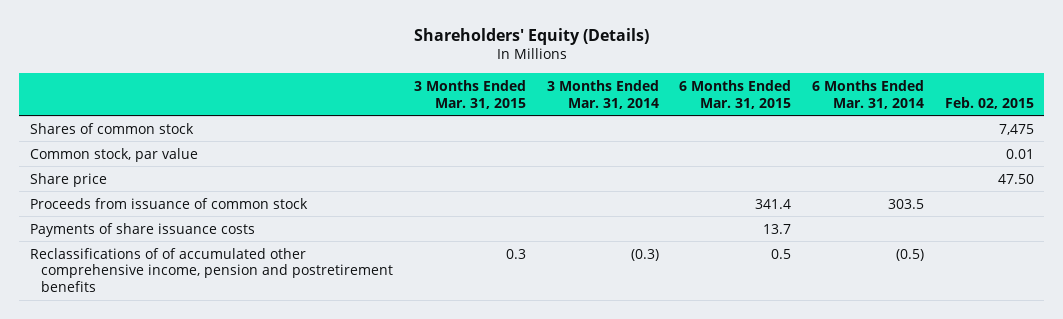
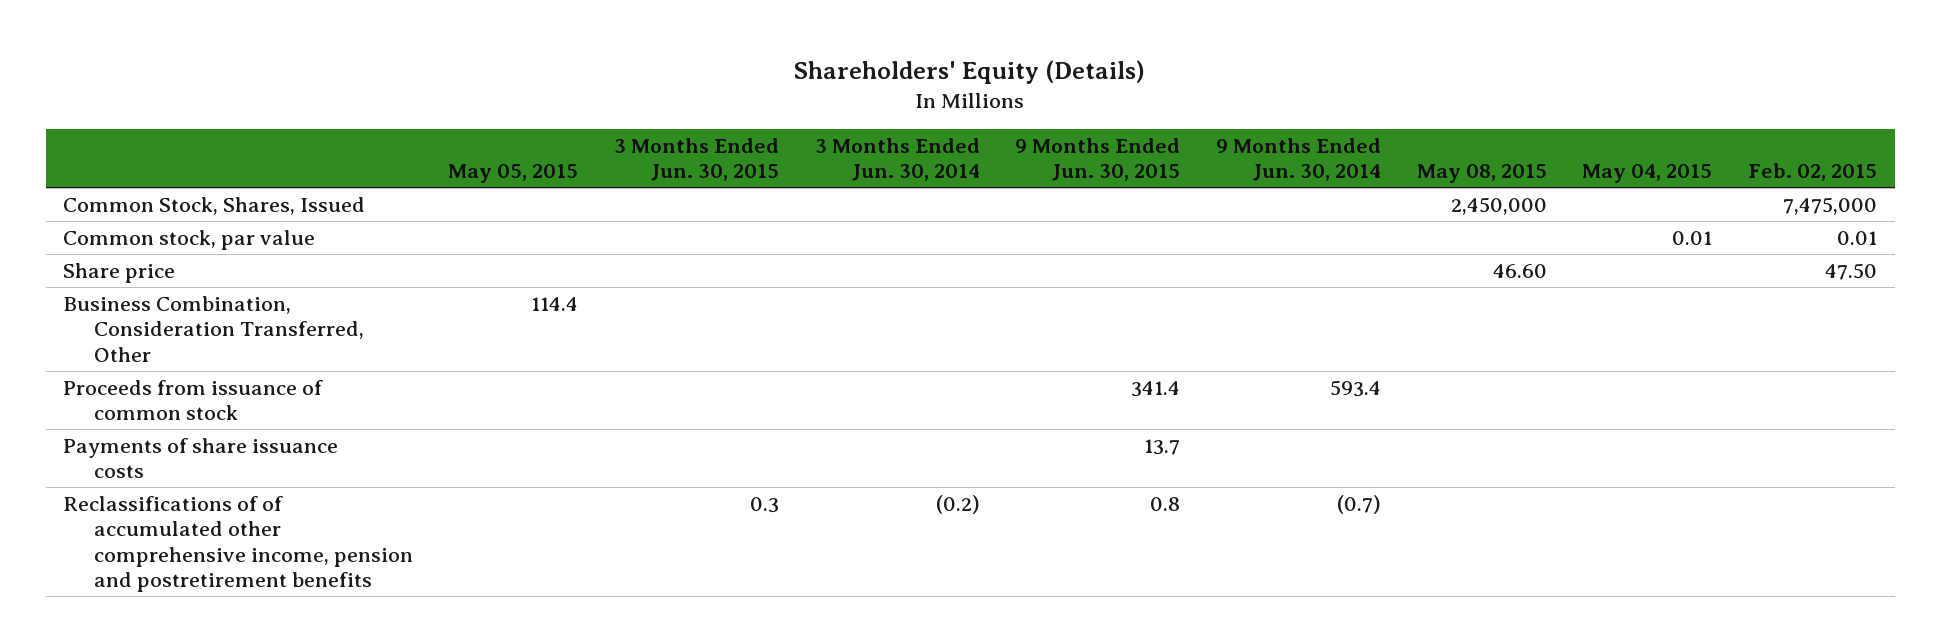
[414,79,527,109] 3 Months Ended Mar. 31, 2015 -> none
[546,79,659,109] 3 Months Ended Mar. 31, 2014 -> none
[679,79,792,109] 6 Months Ended Mar. 31, 2015 -> none
[811,79,924,109] 6 Months Ended Mar. 31, 2014 -> none
none -> [448,164,579,184] May 05, 2015
none -> [613,137,779,182] 3 Months Ended Jun. 30, 2015
none -> [814,137,980,182] 3 Months Ended Jun. 30, 2014
none -> [1015,137,1181,182] 9 Months Ended Jun. 30, 2015
none -> [1215,137,1381,182] 9 Months Ended Jun. 30, 2014
none -> [1416,164,1547,184] May 08, 2015
none -> [1582,164,1713,184] May 04, 2015
[29,122,194,134] Shares of common stock -> [63,196,366,215] Common Stock, Shares, Issued
[998,123,1034,135] 7,475 -> [1782,196,1877,215] 7,475,000
none -> [63,295,364,362] Business Combination, Consideration Transferred, Other

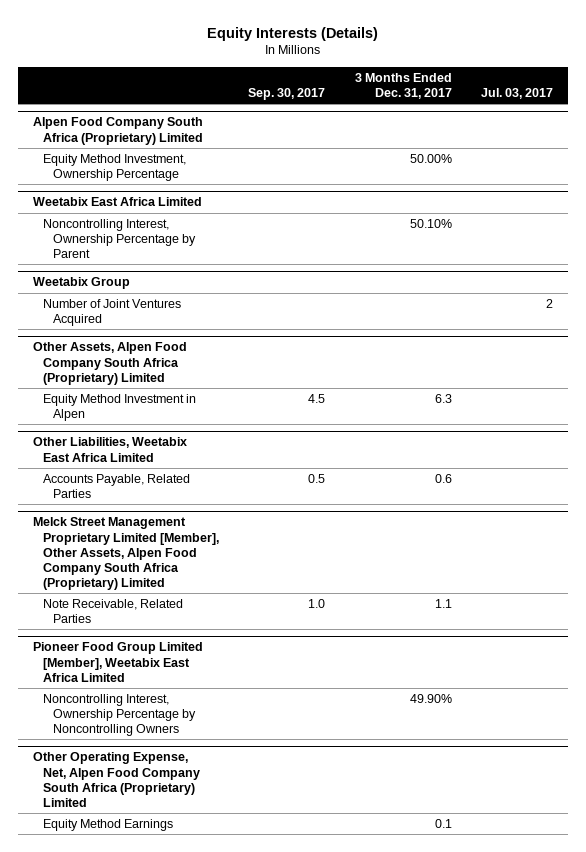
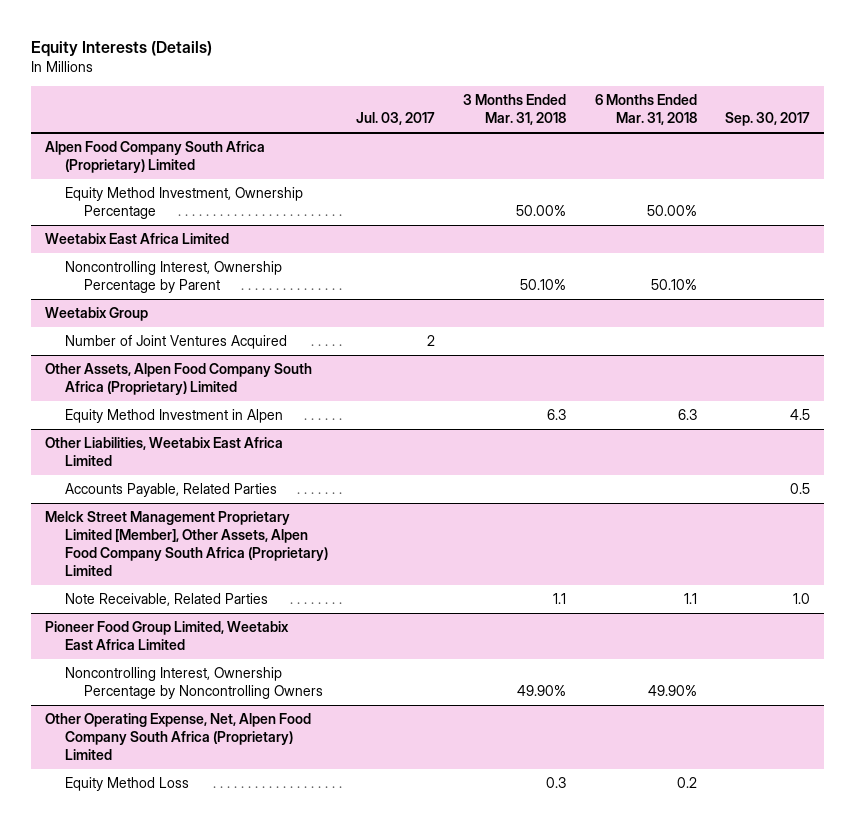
[354,72,452,99] 3 Months Ended Dec. 31, 2017 -> none
none -> [463,94,567,126] 3 Months Ended Mar. 31, 2018
none -> [594,94,697,126] 6 Months Ended Mar. 31, 2018
[32,642,203,682] Pioneer Food Group Limited [Member], Weetabix East Africa Limited -> [45,621,290,651] Pioneer Food Group Limited, Weetabix East Africa Limited
[42,818,173,831] Equity Method Earnings -> [64,777,189,792] Equity Method Loss

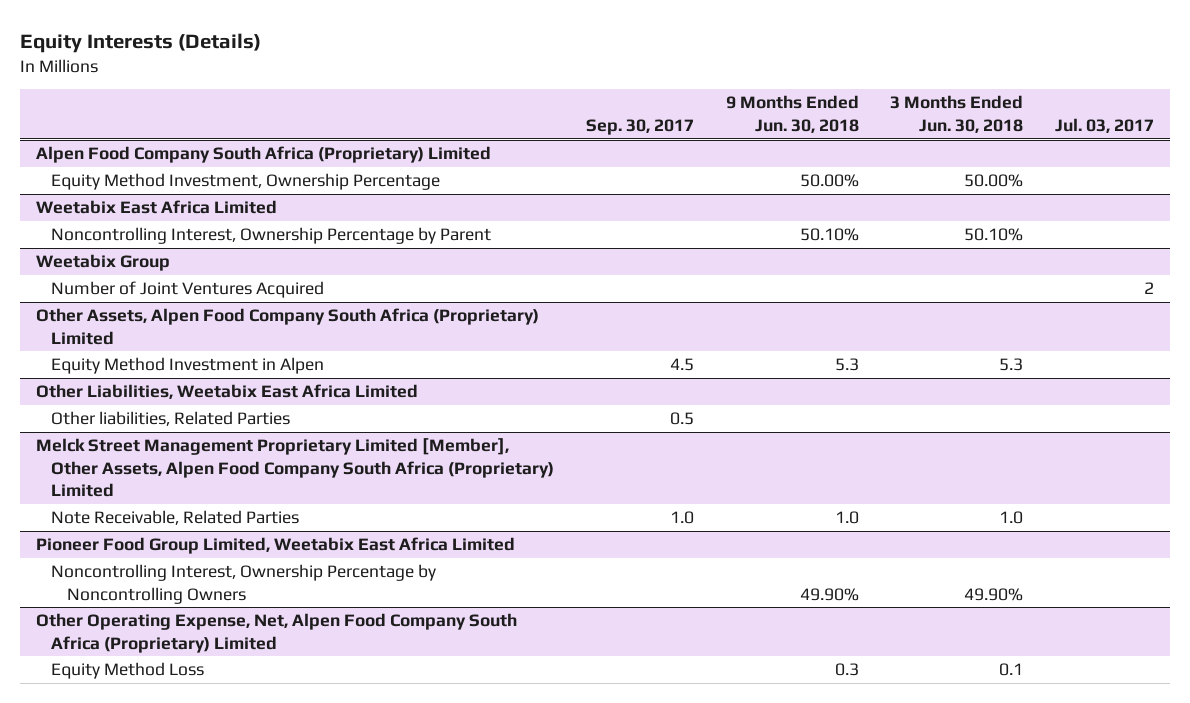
[463,94,567,126] 3 Months Ended Mar. 31, 2018 -> none
[594,94,697,126] 6 Months Ended Mar. 31, 2018 -> none
none -> [725,95,859,133] 9 Months Ended Jun. 30, 2018
none -> [890,95,1024,133] 3 Months Ended Jun. 30, 2018
[64,483,277,498] Accounts Payable, Related Parties -> none
none -> [51,411,291,427] Other liabilities, Related Parties

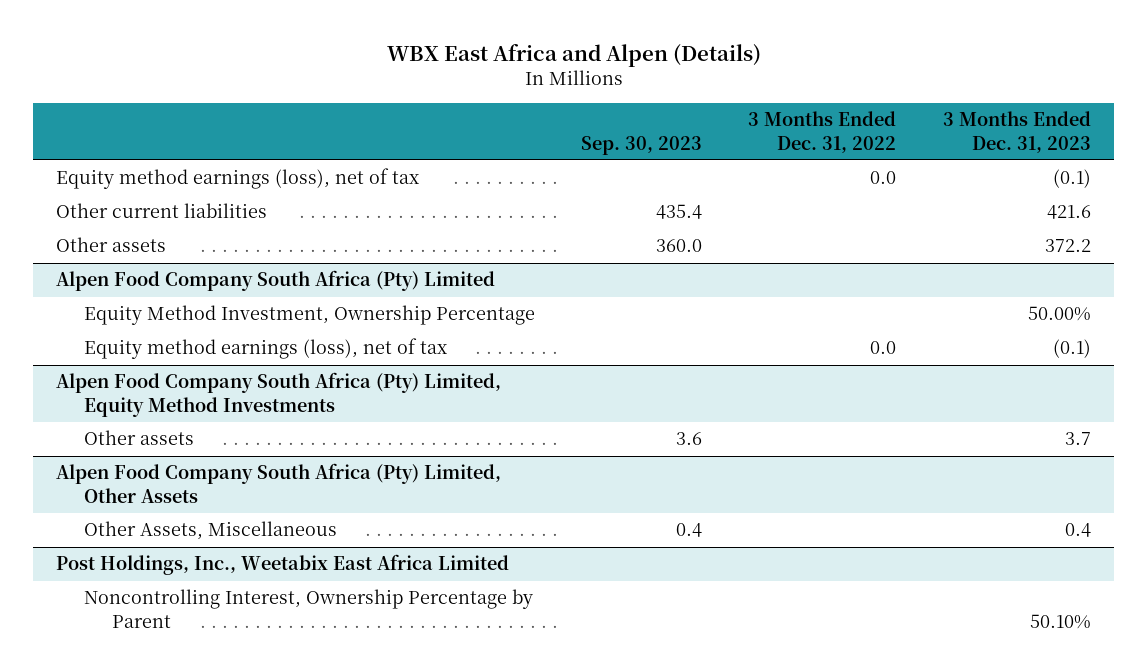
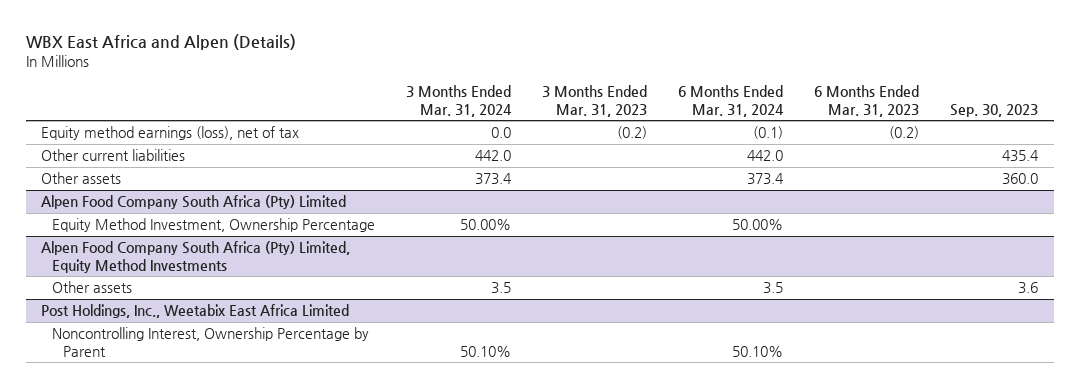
[748,111,897,153] 3 Months Ended Dec. 31, 2022 -> none
[942,111,1091,153] 3 Months Ended Dec. 31, 2023 -> none
none -> [406,85,513,117] 3 Months Ended Mar. 31, 2024
none -> [542,85,648,117] 3 Months Ended Mar. 31, 2023
none -> [678,85,785,117] 6 Months Ended Mar. 31, 2024
none -> [814,85,920,117] 6 Months Ended Mar. 31, 2023
[84,338,448,360] Equity method earnings (loss), net of tax -> none
[56,463,502,503] Alpen Food Company South Africa (Pty) Limited, Other Assets -> none
[84,521,338,541] Other Assets, Miscellaneous -> none

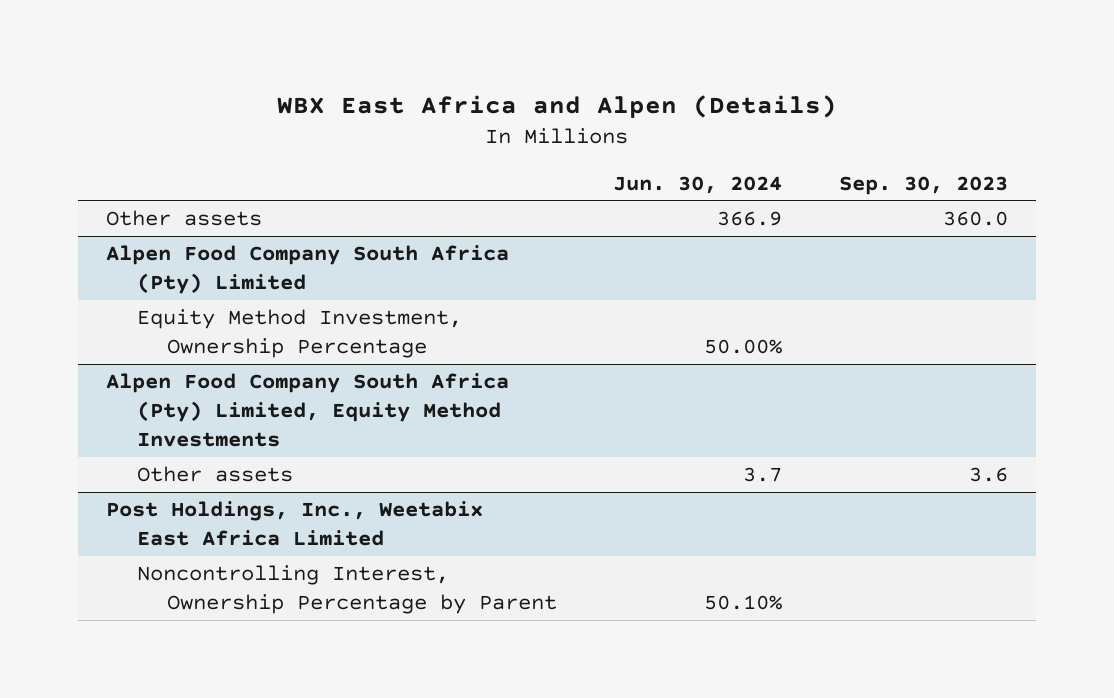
[406,85,513,117] 3 Months Ended Mar. 31, 2024 -> none
[542,85,648,117] 3 Months Ended Mar. 31, 2023 -> none
[678,85,785,117] 6 Months Ended Mar. 31, 2024 -> none
[814,85,920,117] 6 Months Ended Mar. 31, 2023 -> none
none -> [613,175,783,194] Jun. 30, 2024
[41,126,300,141] Equity method earnings (loss), net of tax -> none
[41,149,186,162] Other current liabilities -> none

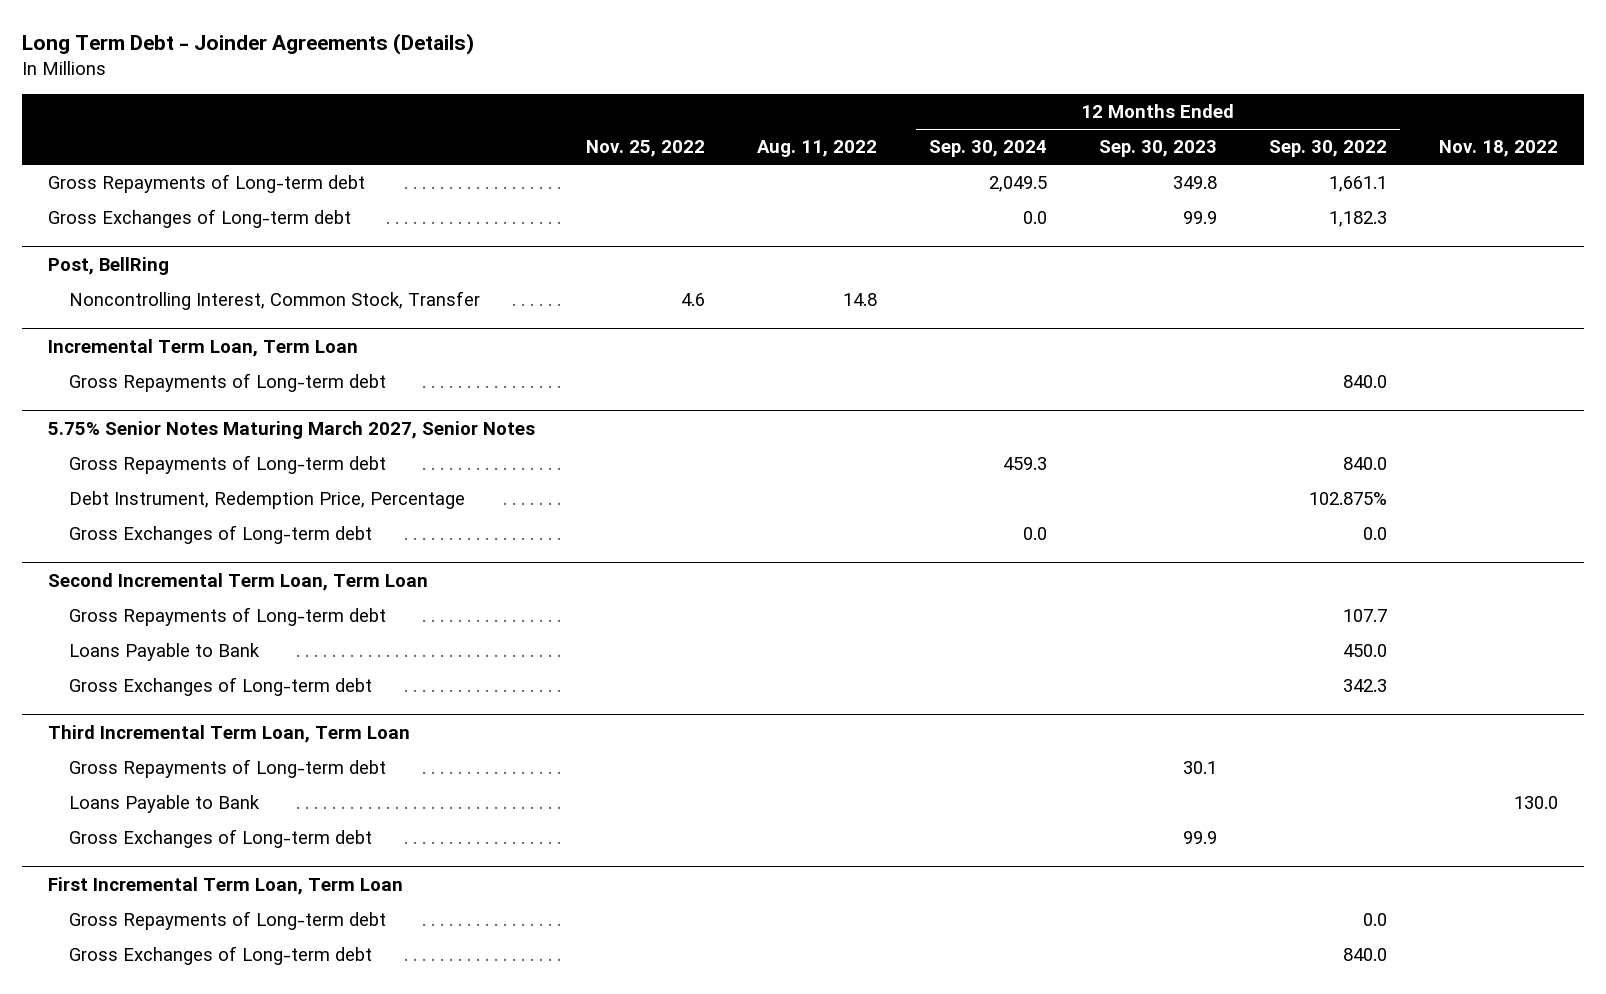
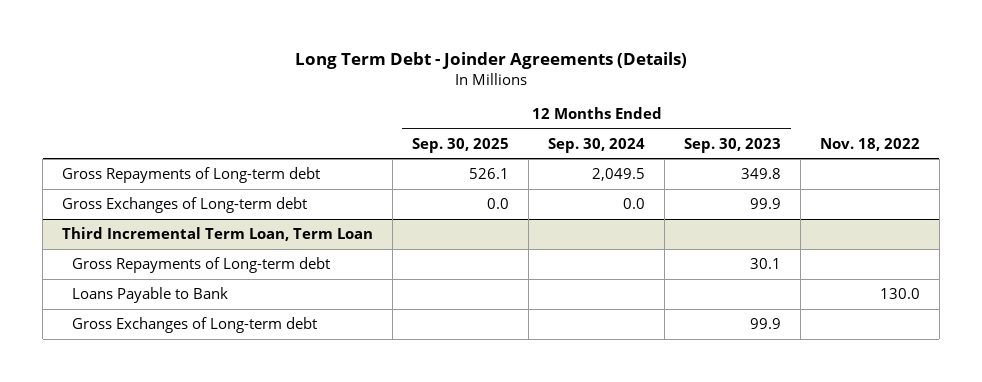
[586,140,706,158] Nov. 25, 2022 -> none
[757,140,878,158] Aug. 11, 2022 -> none
[1269,140,1388,158] Sep. 30, 2022 -> none
none -> [412,137,510,153] Sep. 30, 2025
[47,256,169,275] Post, BellRing -> none
[68,291,480,311] Noncontrolling Interest, Common Stock, Transfer -> none
[47,338,358,357] Incremental Term Loan, Term Loan -> none
[68,373,386,393] Gross Repayments of Long-term debt -> none
[47,420,535,439] 5.75% Senior Notes Maturing March 2027, Senior Notes -> none
[68,455,386,475] Gross Repayments of Long-term debt -> none
[68,491,465,510] Debt Instrument, Redemption Price, Percentage -> none
[68,525,372,545] Gross Exchanges of Long-term debt -> none
[47,572,428,591] Second Incremental Term Loan, Term Loan -> none
[68,607,386,627] Gross Repayments of Long-term debt -> none
[68,643,260,662] Loans Payable to Bank -> none
[68,677,372,697] Gross Exchanges of Long-term debt -> none
[47,876,403,895] First Incremental Term Loan, Term Loan -> none
[68,911,386,931] Gross Repayments of Long-term debt -> none
[68,946,372,966] Gross Exchanges of Long-term debt -> none

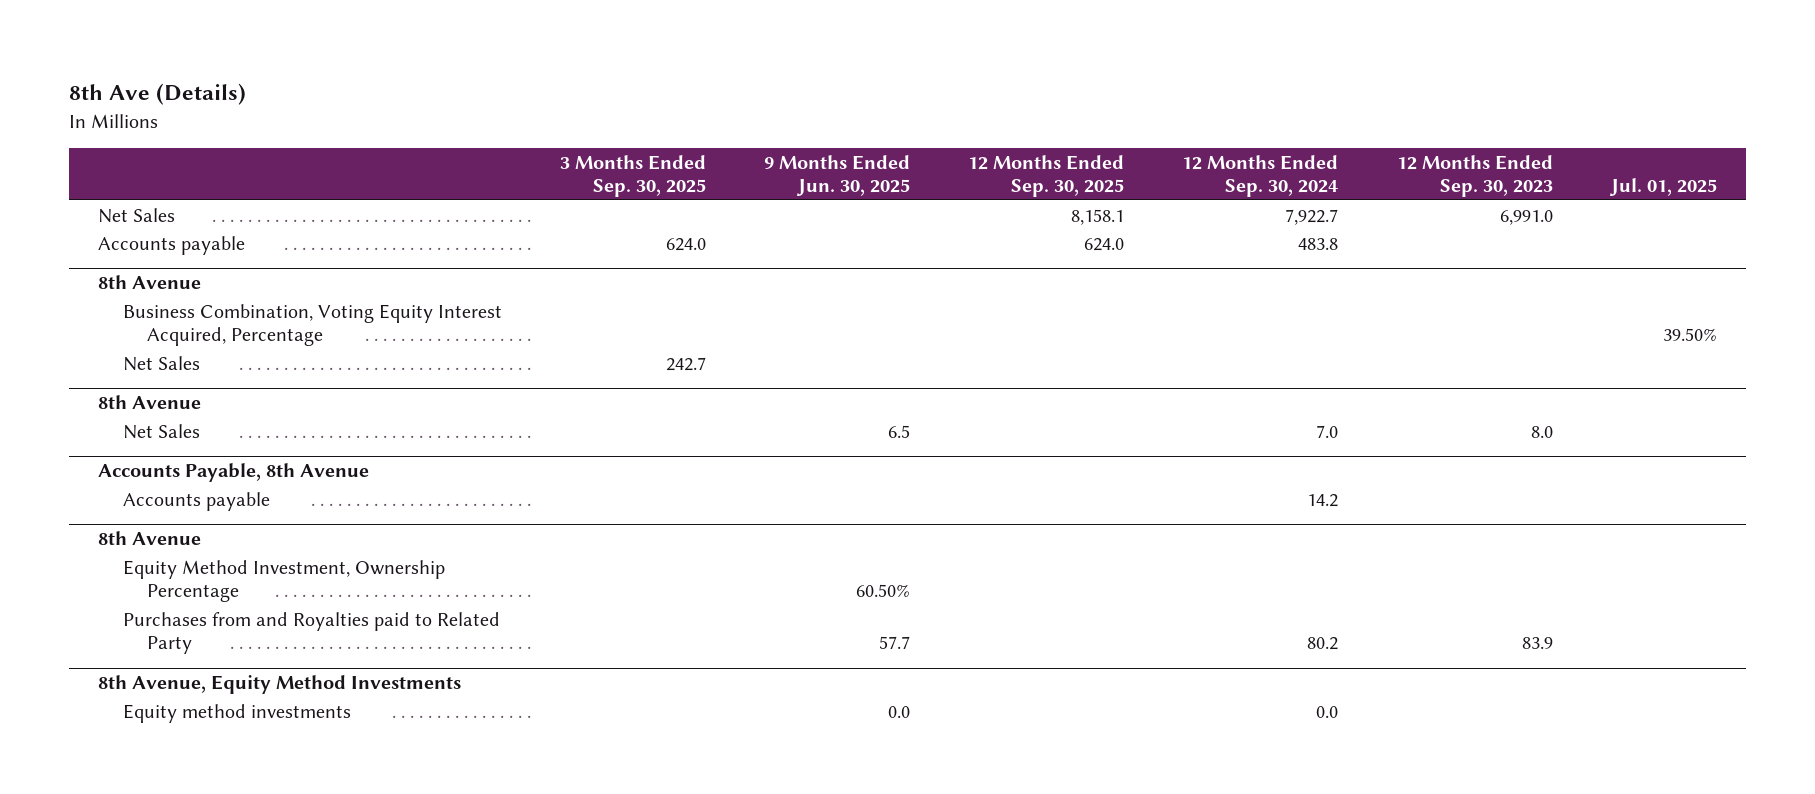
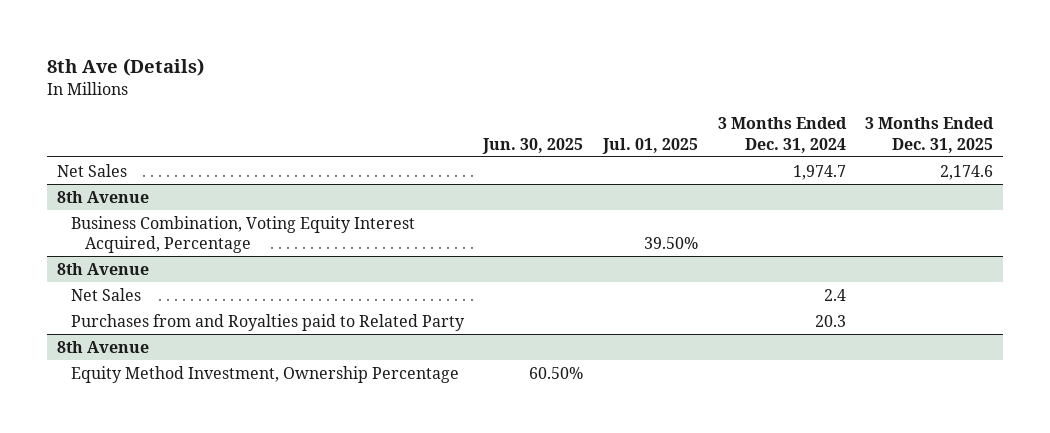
[559,154,706,197] 3 Months Ended Sep. 30, 2025 -> none
[764,154,911,196] 9 Months Ended Jun. 30, 2025 -> none
[968,154,1125,197] 12 Months Ended Sep. 30, 2025 -> none
[1182,154,1339,197] 12 Months Ended Sep. 30, 2024 -> none
[1396,154,1553,197] 12 Months Ended Sep. 30, 2023 -> none
none -> [482,137,584,154] Jun. 30, 2025
none -> [717,117,847,153] 3 Months Ended Dec. 31, 2024
none -> [865,117,995,153] 3 Months Ended Dec. 31, 2025
[97,235,245,255] Accounts payable -> none
[122,355,200,371] Net Sales -> none
[97,463,369,483] Accounts Payable, 8th Avenue -> none
[122,491,270,511] Accounts payable -> none
[122,611,500,655] Purchases from and Royalties paid to Related Party -> [70,313,465,331] Purchases from and Royalties paid to Related Party
[97,675,461,695] 8th Avenue, Equity Method Investments -> none
[122,703,351,723] Equity method investments -> none

